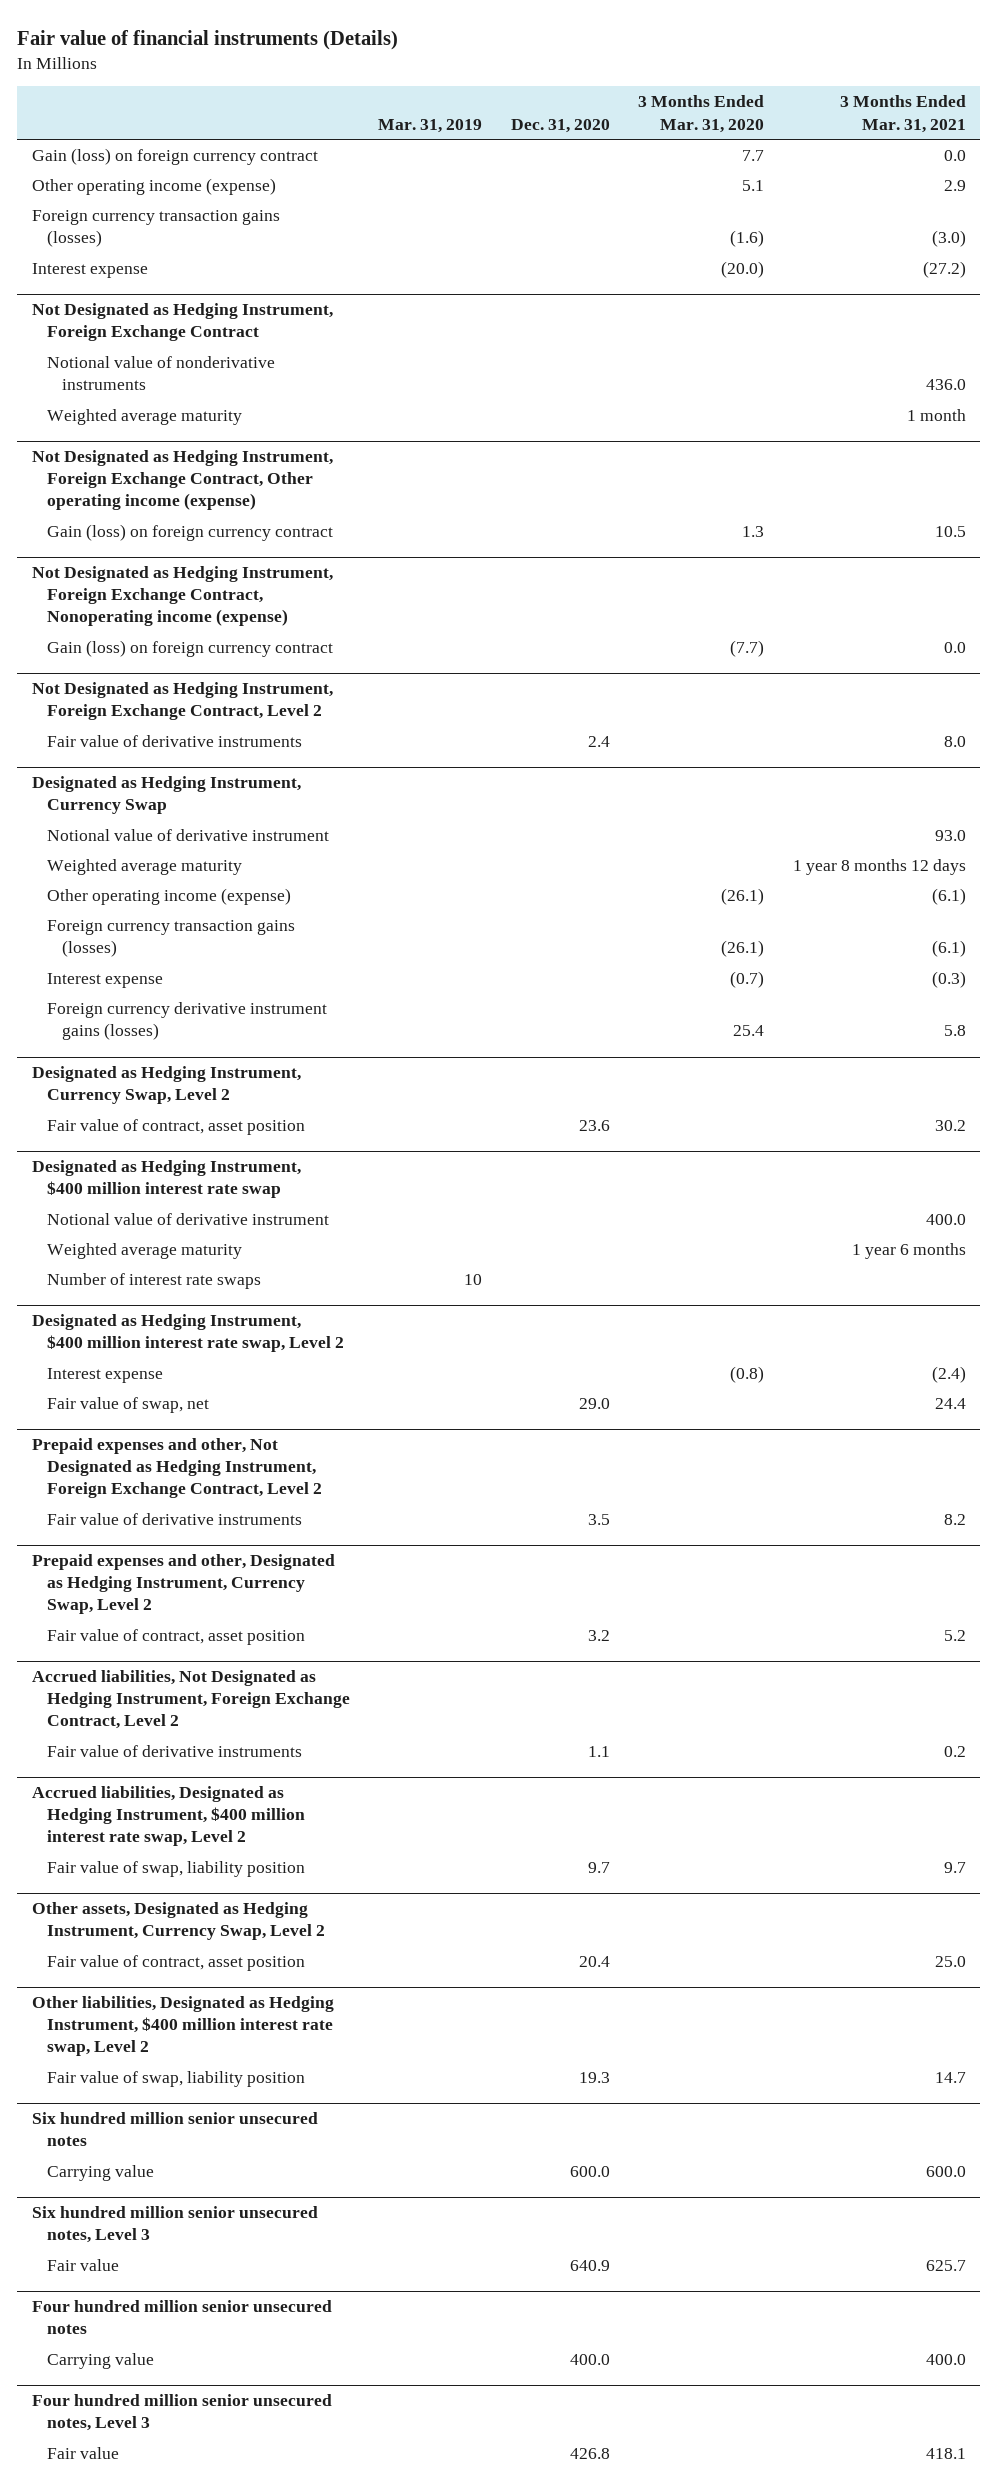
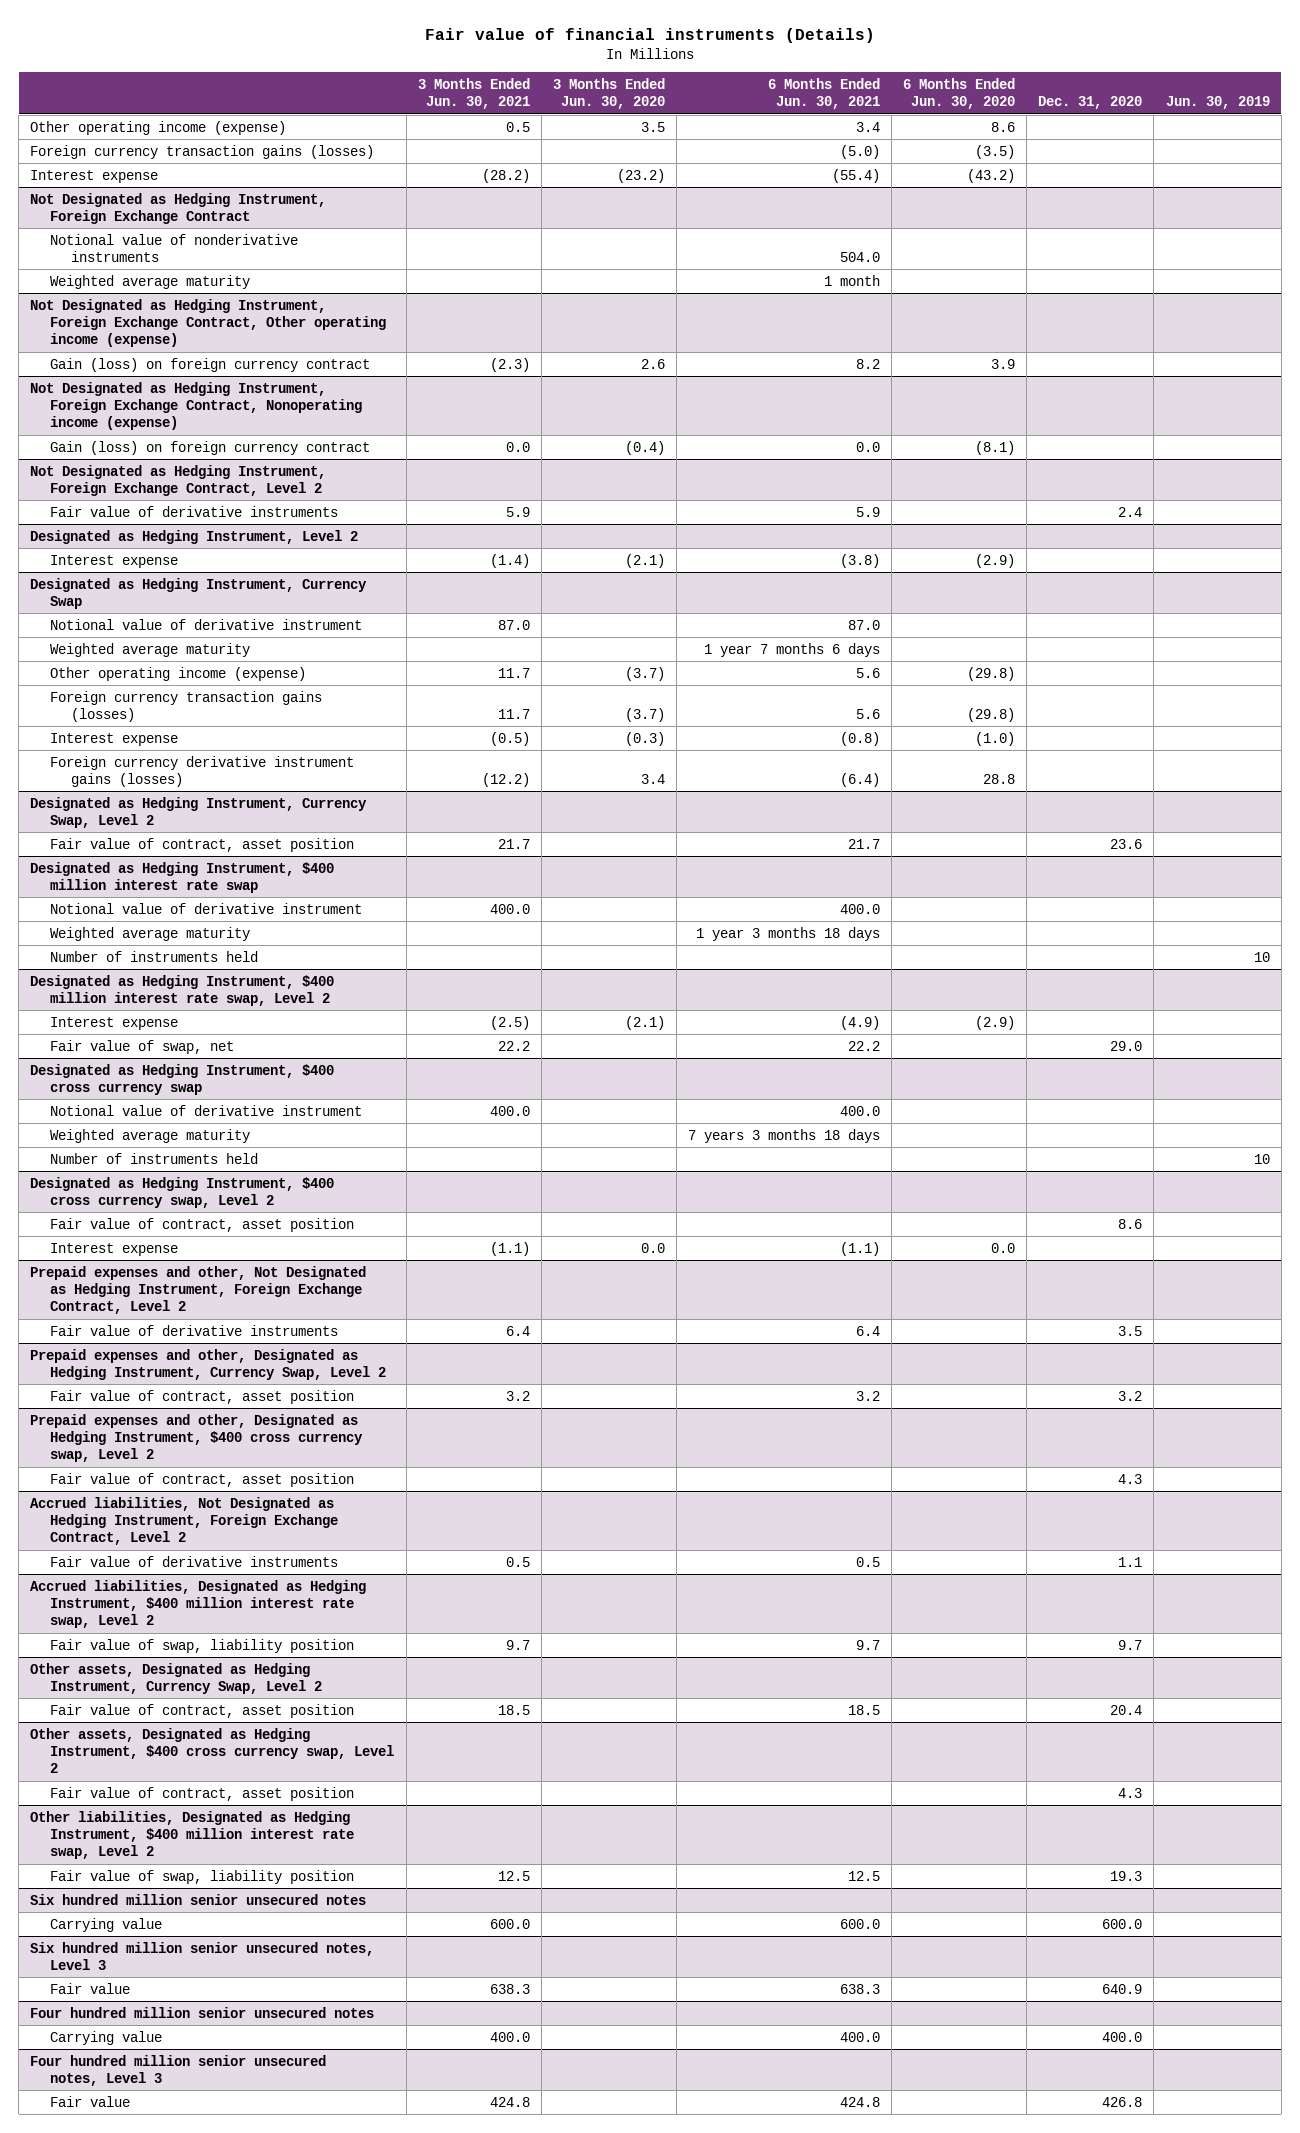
[378,118,483,133] Mar. 31, 2019 -> none
[638,95,765,133] 3 Months Ended Mar. 31, 2020 -> none
[840,95,967,133] 3 Months Ended Mar. 31, 2021 -> none
none -> [417,77,530,110] 3 Months Ended Jun. 30, 2021
none -> [552,77,665,110] 3 Months Ended Jun. 30, 2020
none -> [768,77,881,110] 6 Months Ended Jun. 30, 2021
none -> [903,77,1016,110] 6 Months Ended Jun. 30, 2020
none -> [1165,96,1270,110] Jun. 30, 2019
[31,147,318,165] Gain (loss) on foreign currency contract -> none
none -> [30,529,359,544] Designated as Hedging Instrument, Level 2
none -> [50,554,179,568] Interest expense
[46,1272,261,1289] Number of interest rate swaps -> [50,950,259,962] Number of instruments held
none -> [30,1063,335,1095] Designated as Hedging Instrument, $400 cross currency swap
none -> [50,1104,363,1116] Notional value of derivative instrument
none -> [50,1128,251,1143] Weighted average maturity
none -> [50,1152,259,1164] Number of instruments held
none -> [30,1176,335,1208] Designated as Hedging Instrument, $400 cross currency swap, Level 2
none -> [50,1217,355,1232] Fair value of contract, asset position
none -> [50,1242,179,1256] Interest expense
none -> [30,1413,364,1463] Prepaid expenses and other, Designated as Hedging Instrument, $400 cross currency swap, Level 2
none -> [50,1472,355,1487] Fair value of contract, asset position
none -> [30,1727,395,1774] Other assets, Designated as Hedging Instrument, $400 cross currency swap, Level 2
none -> [50,1786,355,1801] Fair value of contract, asset position

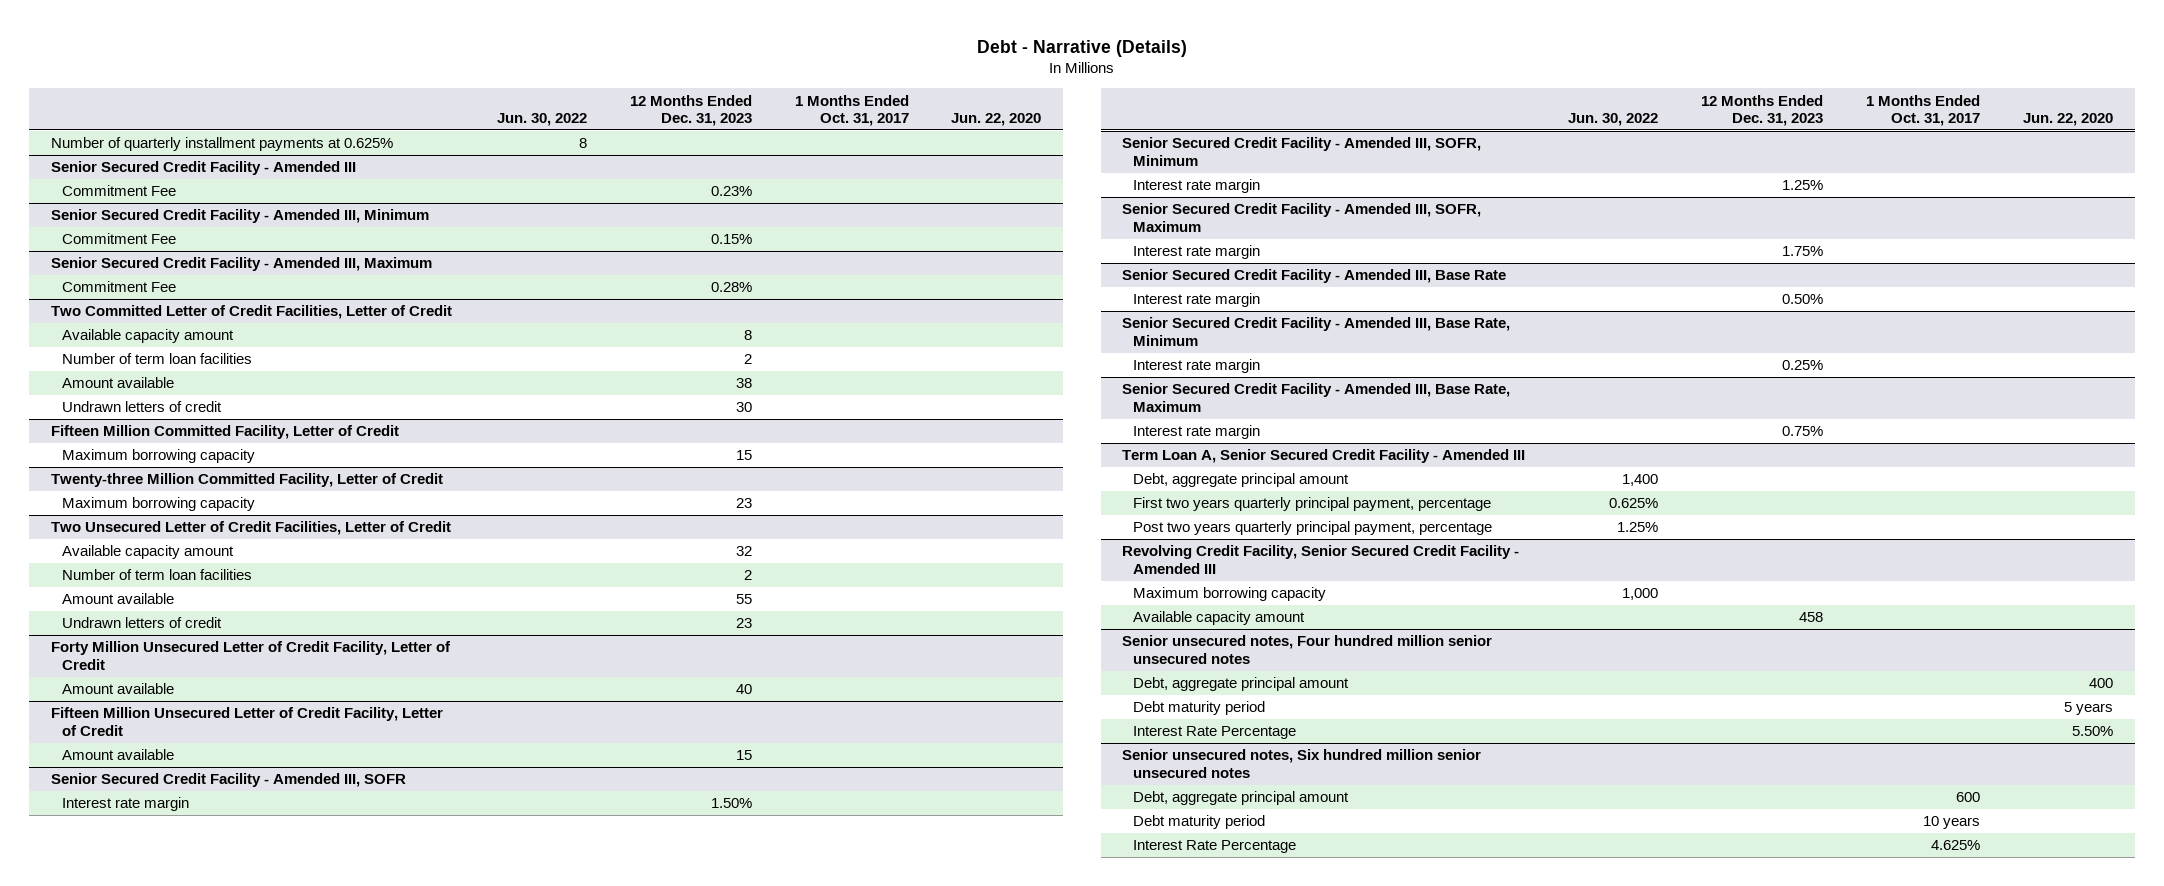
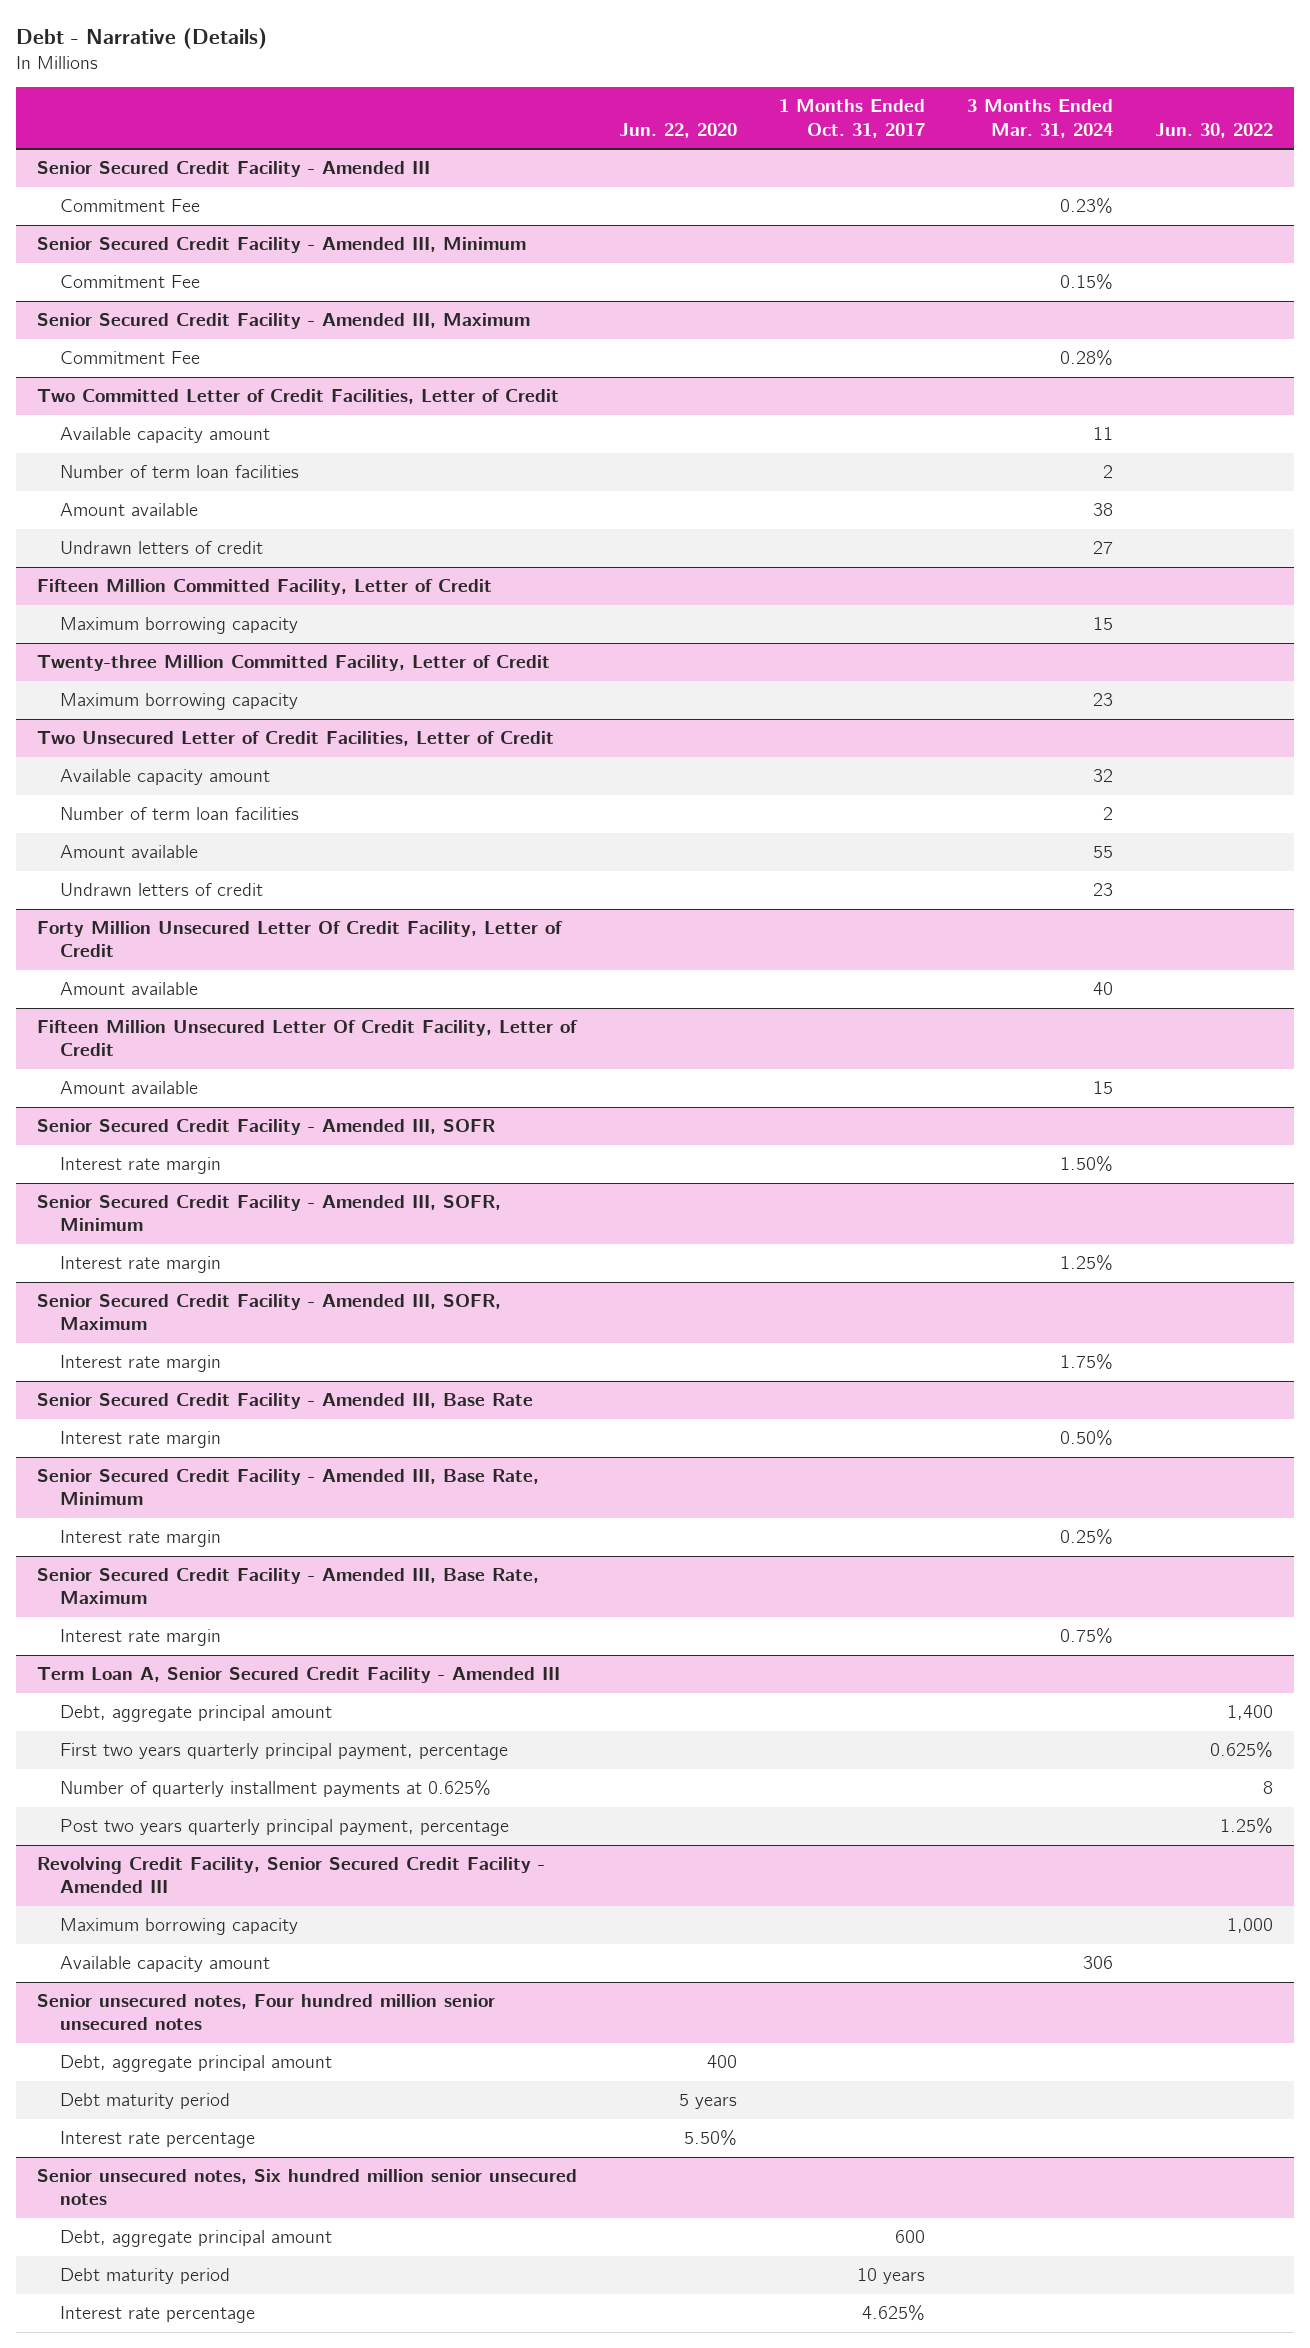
[629,94,752,127] 12 Months Ended Dec. 31, 2023 -> none
none -> [967,99,1114,138] 3 Months Ended Mar. 31, 2024
[50,137,393,152] Number of quarterly installment payments at 0.625% -> none
[50,641,451,670] Forty Million Unsecured Letter of Credit Facility, Letter of Credit -> [36,921,563,958] Forty Million Unsecured Letter Of Credit Facility, Letter of Credit
[50,707,443,736] Fifteen Million Unsecured Letter of Credit Facility, Letter of Credit -> [36,1020,578,1057] Fifteen Million Unsecured Letter Of Credit Facility, Letter of Credit
none -> [60,1780,492,1798] Number of quarterly installment payments at 0.625%
[1133,726,1297,740] Interest Rate Percentage -> [60,2131,256,2149] Interest rate percentage
[1133,840,1297,854] Interest Rate Percentage -> [60,2306,256,2324] Interest rate percentage

